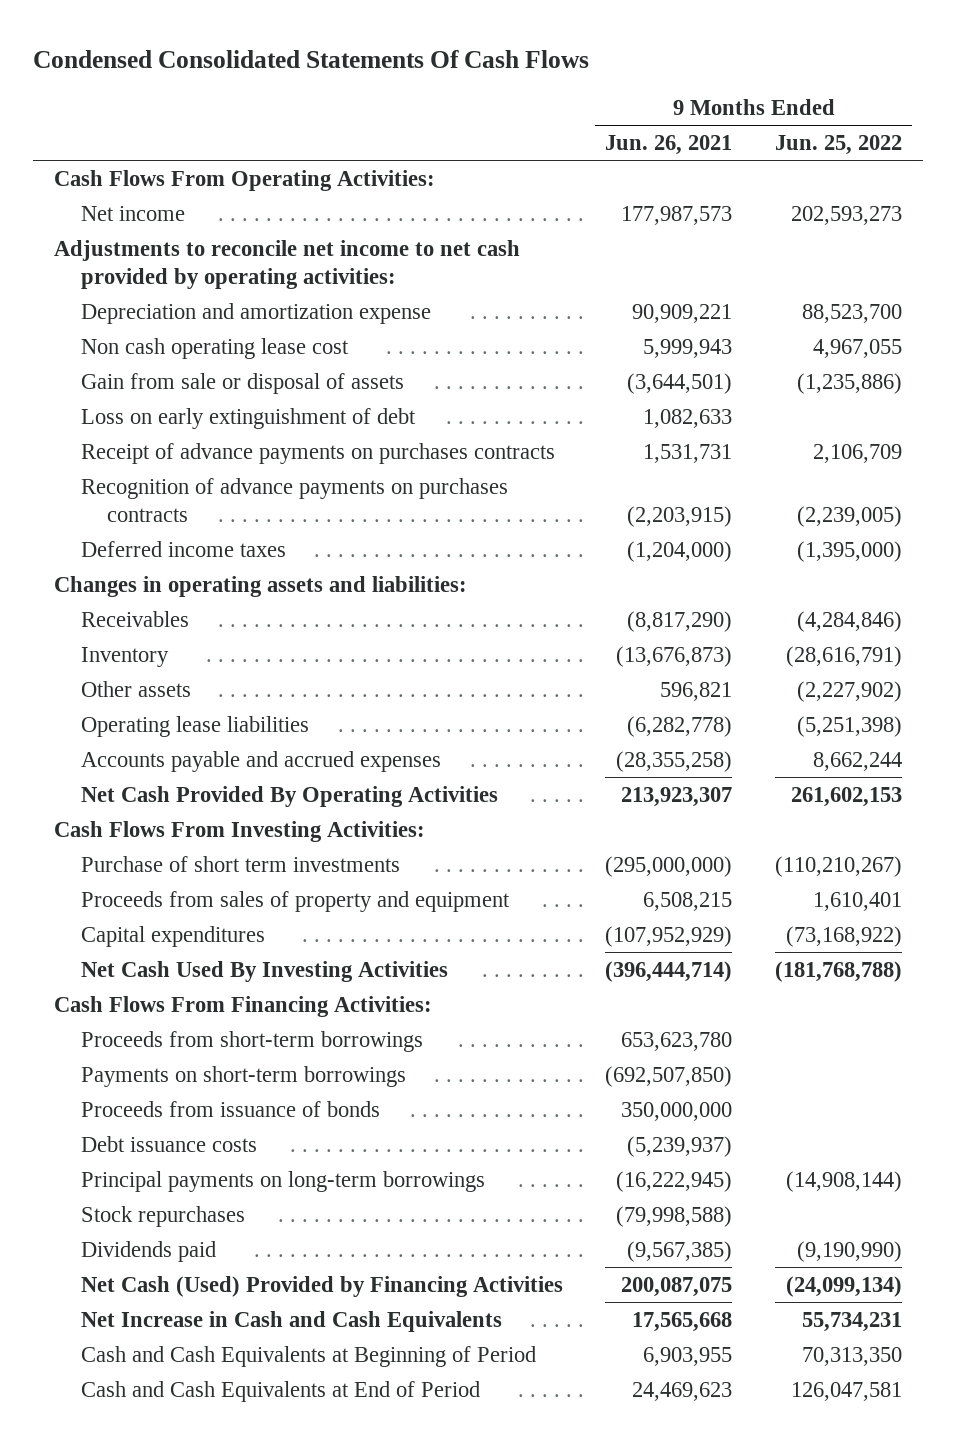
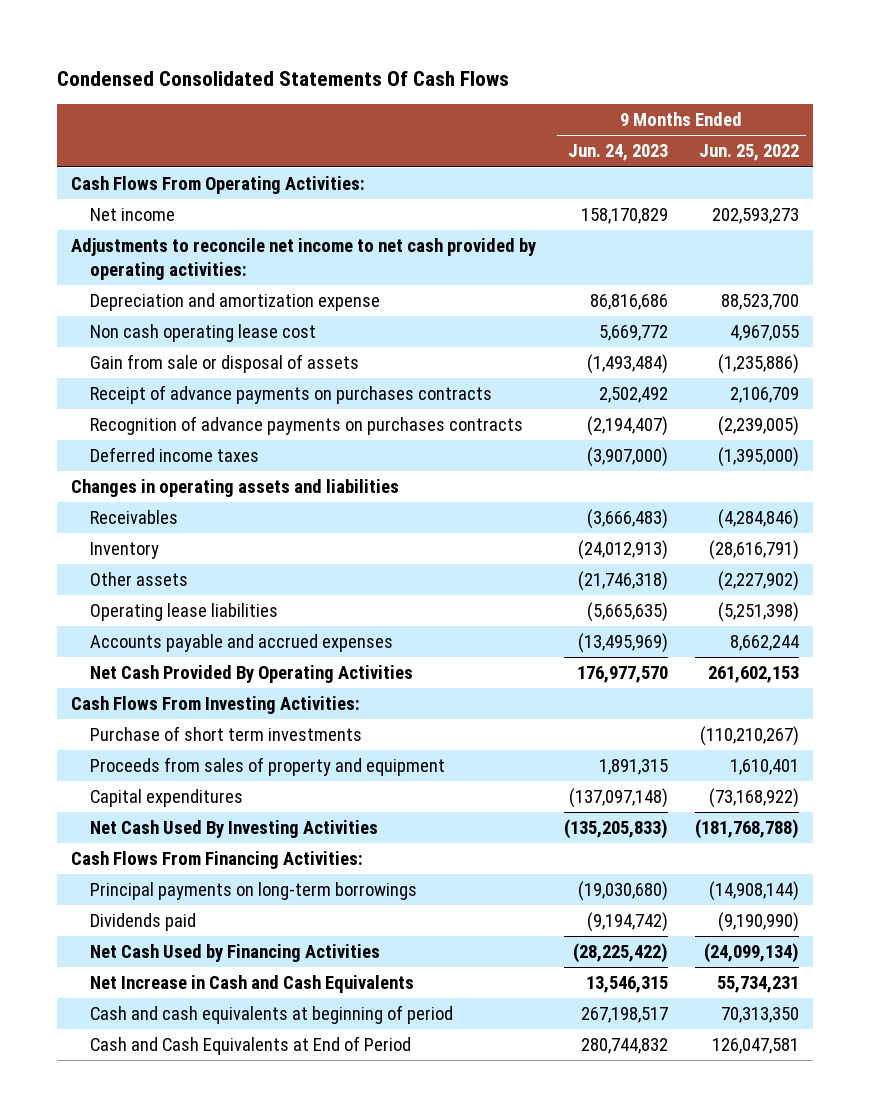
[605,134,733,155] Jun. 26, 2021 -> none
none -> [567,144,668,162] Jun. 24, 2023
[80,407,416,429] Loss on early extinguishment of debt -> none
[54,575,468,597] Changes in operating assets and liabilities: -> [70,479,399,498] Changes in operating assets and liabilities
[80,1030,423,1052] Proceeds from short-term borrowings -> none
[80,1065,406,1087] Payments on short-term borrowings -> none
[80,1100,380,1117] Proceeds from issuance of bonds -> none
[80,1135,257,1152] Debt issuance costs -> none
[80,1205,245,1227] Stock repurchases -> none
[80,1275,563,1297] Net Cash (Used) Provided by Financing Activities -> [89,944,380,963] Net Cash Used by Financing Activities
[80,1345,536,1367] Cash and Cash Equivalents at Beginning of Period -> [89,1005,453,1025] Cash and cash equivalents at beginning of period

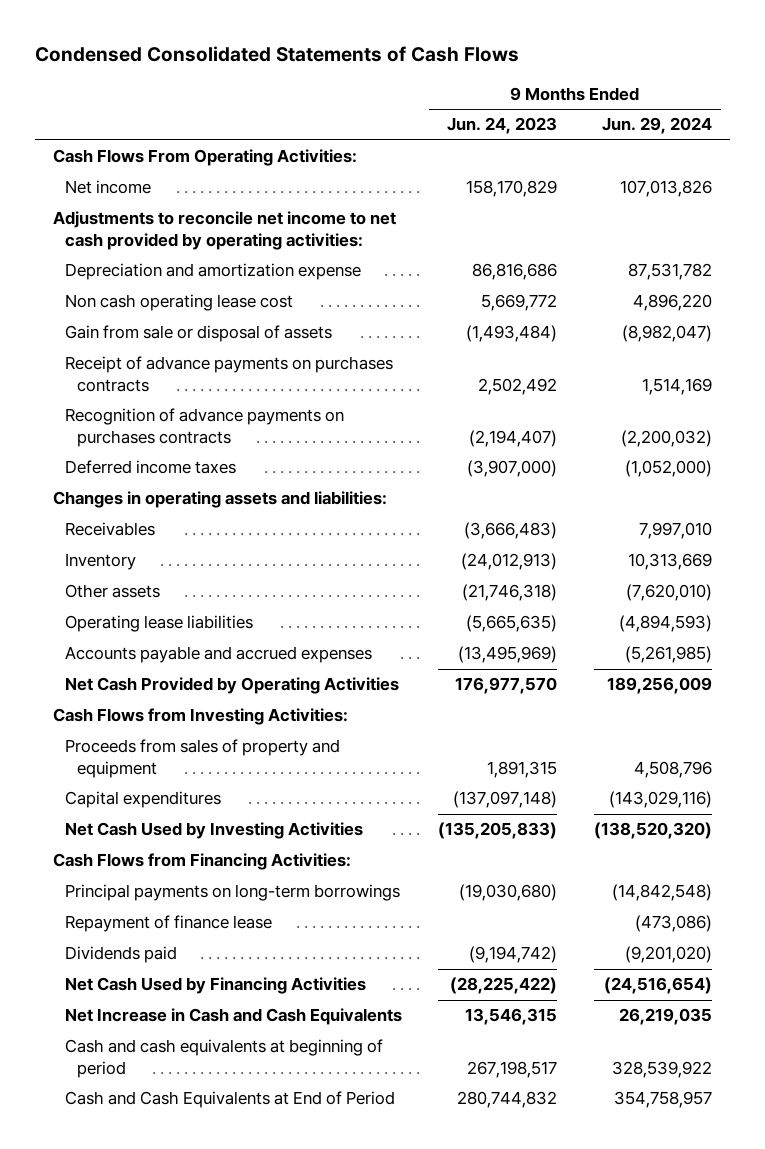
[57,70,510,86] Condensed Consolidated Statements Of Cash Flows -> [35,46,520,63] Condensed Consolidated Statements of Cash Flows
[699,144,800,162] Jun. 25, 2022 -> none
none -> [601,117,712,135] Jun. 29, 2024
[70,479,399,498] Changes in operating assets and liabilities -> [53,491,388,509] Changes in operating assets and liabilities:
[89,726,362,742] Purchase of short term investments -> none
[89,665,413,684] Net Cash Provided By Operating Activities -> [65,677,400,695] Net Cash Provided by Operating Activities
[70,696,360,715] Cash Flows From Investing Activities: -> [53,708,349,726] Cash Flows from Investing Activities:
[89,820,378,839] Net Cash Used By Investing Activities -> [65,822,364,840] Net Cash Used by Investing Activities
[70,851,363,870] Cash Flows From Financing Activities: -> [53,853,352,871] Cash Flows from Financing Activities:
none -> [65,915,273,933] Repayment of finance lease

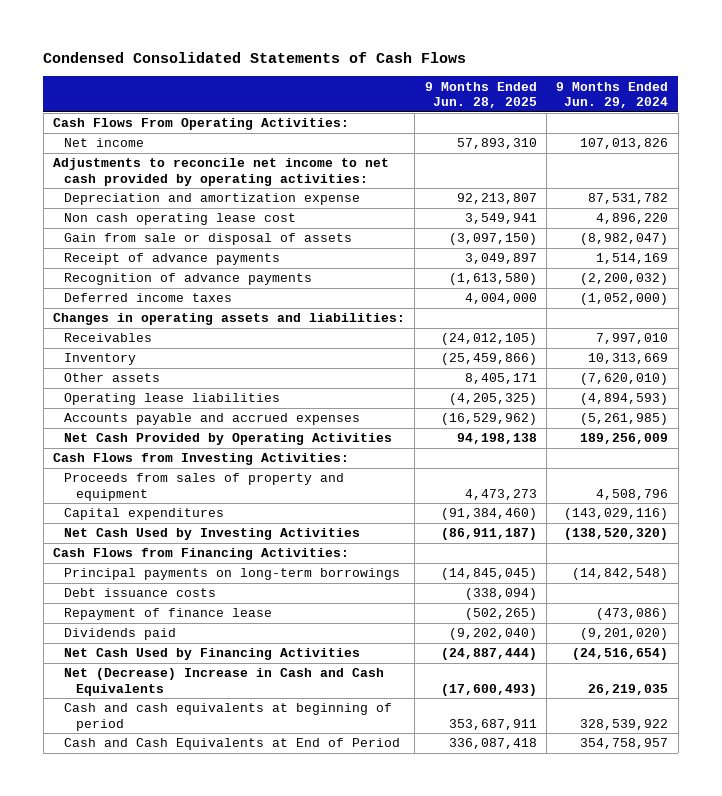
[447,117,558,135] Jun. 24, 2023 -> none
none -> [424,81,537,109] 9 Months Ended Jun. 28, 2025
[65,356,394,392] Receipt of advance payments on purchases contracts -> [64,253,281,266] Receipt of advance payments
[65,408,345,447] Recognition of advance payments on purchases contracts -> [64,273,313,286] Recognition of advance payments
none -> [64,588,217,598] Debt issuance costs
[65,1008,403,1026] Net Increase in Cash and Cash Equivalents -> [64,668,385,696] Net (Decrease) Increase in Cash and Cash Equivalents

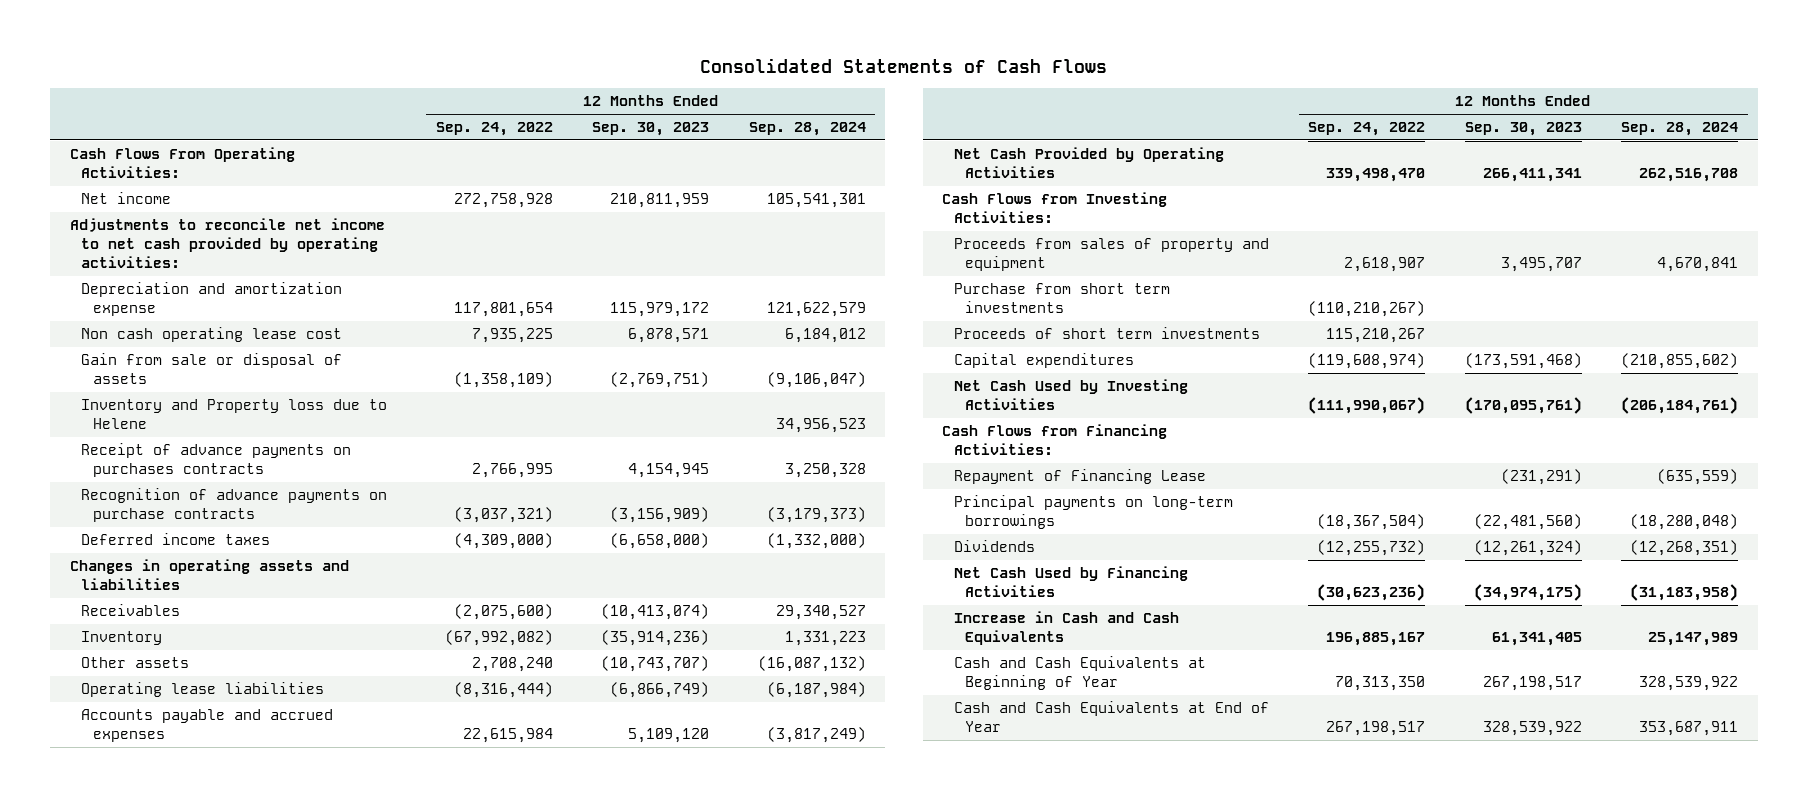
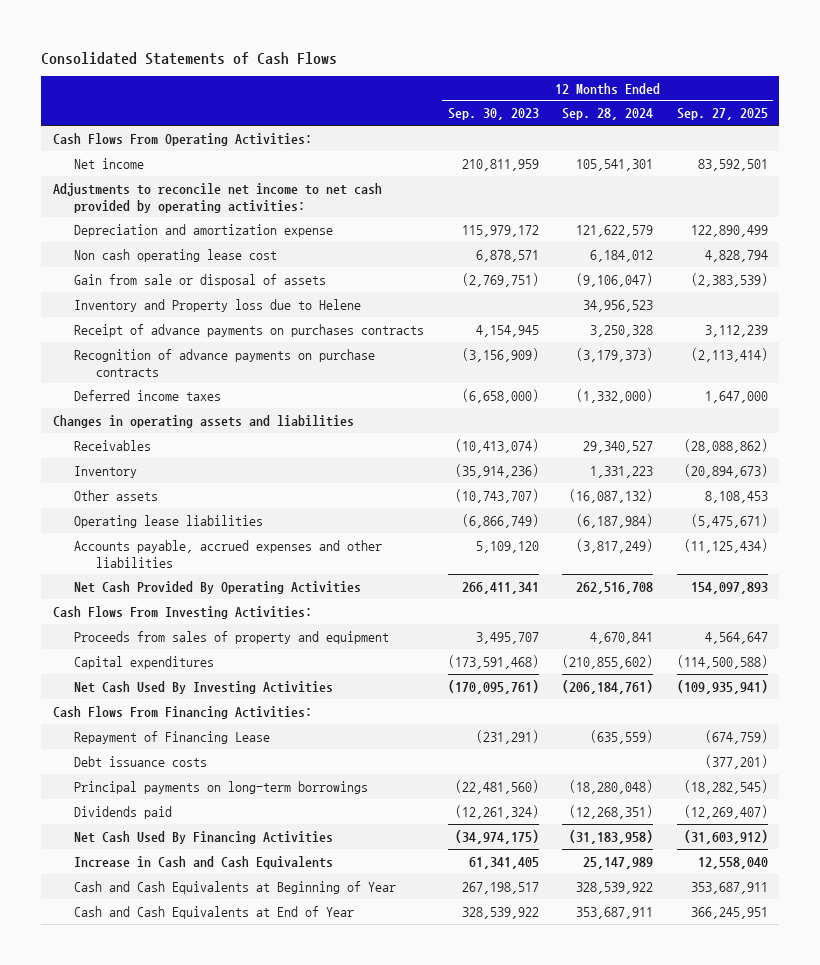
[435,122,553,137] Sep. 24, 2022 -> none
none -> [676,108,768,121] Sep. 27, 2025
[81,709,334,743] Accounts payable and accrued expenses -> [74,539,383,568] Accounts payable, accrued expenses and other liabilities
[953,147,1224,179] Net Cash Provided by Operating Activities -> [74,580,362,594] Net Cash Provided By Operating Activities
[942,192,1168,224] Cash Flows from Investing Activities: -> [52,605,312,619] Cash Flows From Investing Activities:
[953,283,1170,314] Purchase from short term investments -> none
[953,327,1260,340] Proceeds of short term investments -> none
[953,379,1188,411] Net Cash Used by Investing Activities -> [74,680,334,694] Net Cash Used By Investing Activities
[942,424,1168,456] Cash Flows from Financing Activities: -> [52,705,312,719] Cash Flows From Financing Activities:
none -> [74,755,208,767] Debt issuance costs
[953,540,1035,553] Dividends -> [74,805,173,819] Dividends paid
[953,566,1188,598] Net Cash Used by Financing Activities -> [74,830,334,844] Net Cash Used By Financing Activities

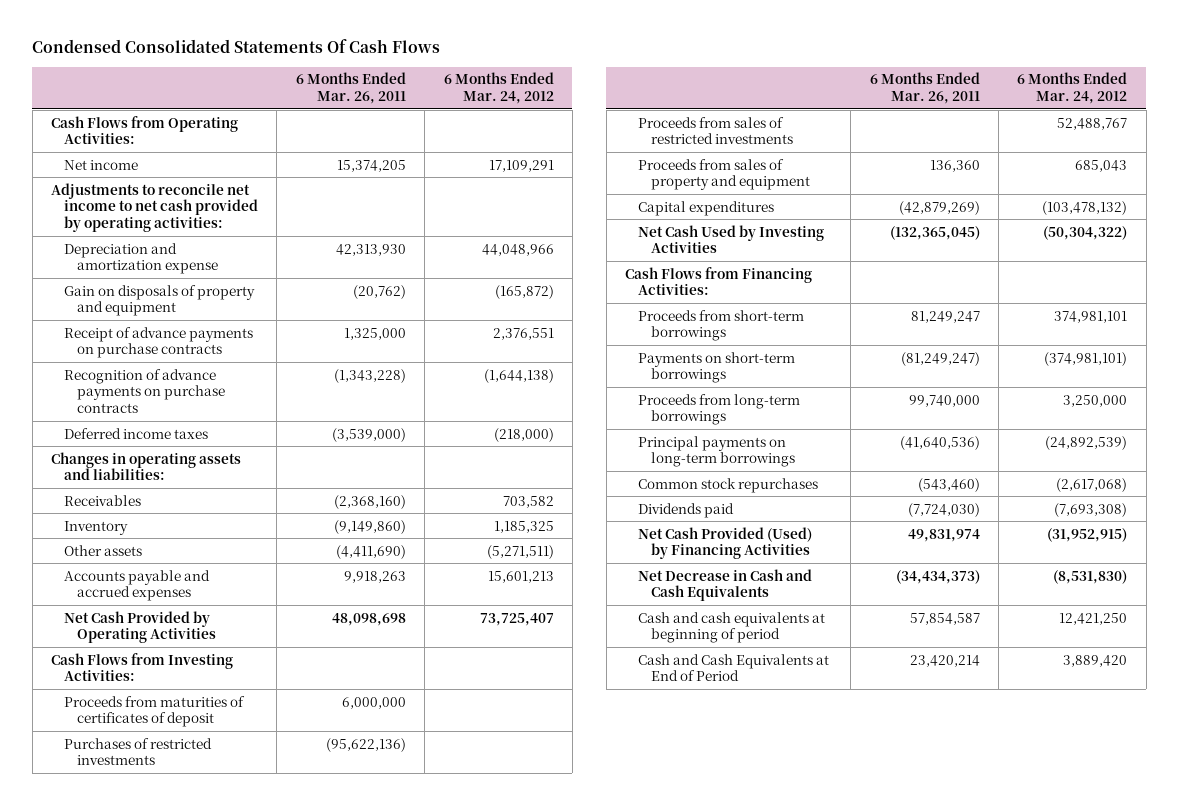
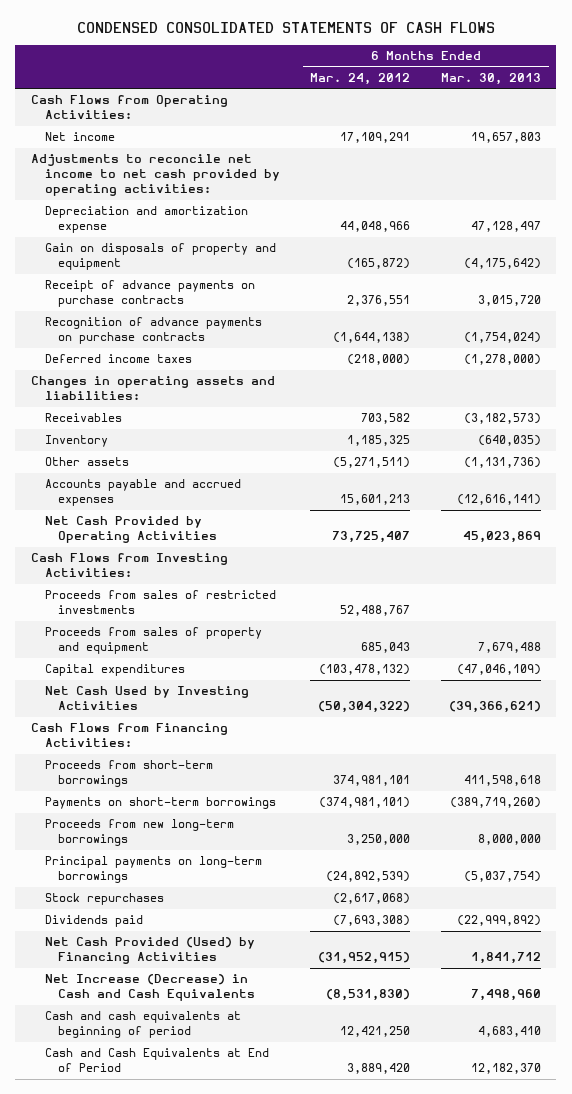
[32,39,441,54] Condensed Consolidated Statements Of Cash Flows -> [76,22,495,34] CONDENSED CONSOLIDATED STATEMENTS OF CASH FLOWS
[295,72,406,105] 6 Months Ended Mar. 26, 2011 -> none
none -> [440,72,541,85] Mar. 30, 2013
[64,695,246,728] Proceeds from maturities of certificates of deposit -> none
[64,737,213,766] Purchases of restricted investments -> none
[638,393,801,426] Proceeds from long-term borrowings -> [44,819,234,847] Proceeds from new long-term borrowings
[638,477,819,493] Common stock repurchases -> [44,893,164,906] Stock repurchases
[638,568,813,602] Net Decrease in Cash and Cash Equivalents -> [44,974,256,1002] Net Increase (Decrease) in Cash and Cash Equivalents

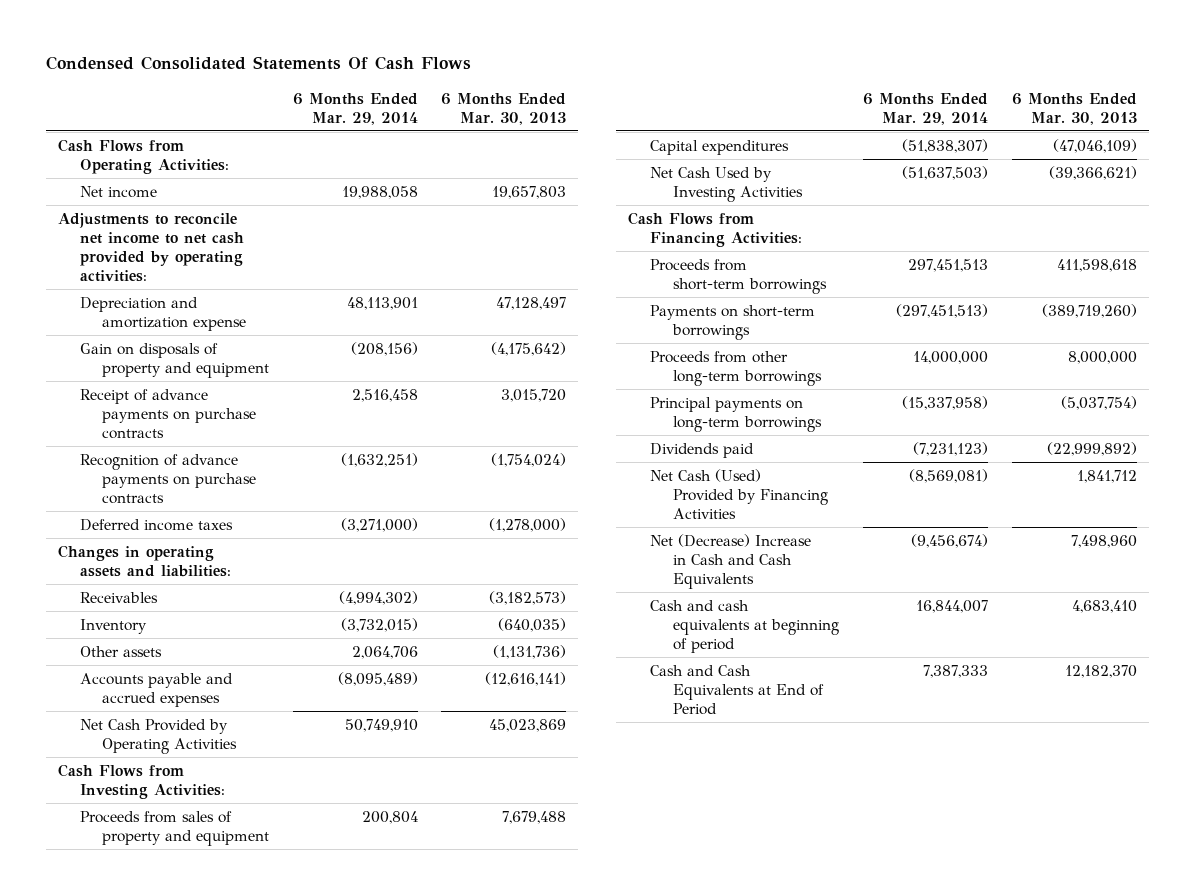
[76,22,495,34] CONDENSED CONSOLIDATED STATEMENTS OF CASH FLOWS -> [45,56,471,71] Condensed Consolidated Statements Of Cash Flows
[310,72,411,85] Mar. 24, 2012 -> none
none -> [292,92,418,125] 6 Months Ended Mar. 29, 2014
[44,590,276,615] Proceeds from sales of restricted investments -> none
[44,819,234,847] Proceeds from new long-term borrowings -> [650,350,822,386] Proceeds from other long-term borrowings
[44,893,164,906] Stock repurchases -> none
[44,937,255,965] Net Cash Provided (Used) by Financing Activities -> [650,468,828,519] Net Cash (Used) Provided by Financing Activities
[44,974,256,1002] Net Increase (Decrease) in Cash and Cash Equivalents -> [650,533,812,589] Net (Decrease) Increase in Cash and Cash Equivalents

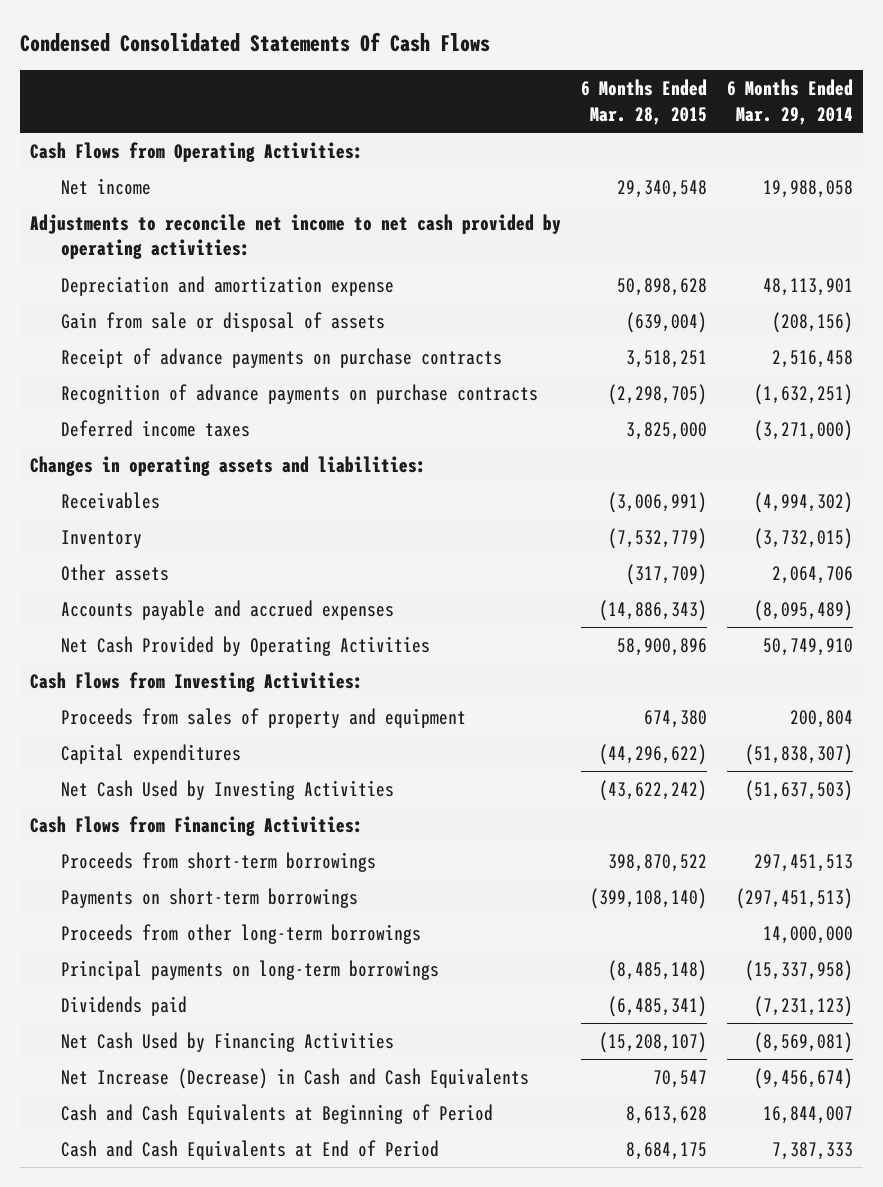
[441,92,567,125] 6 Months Ended Mar. 30, 2013 -> none
none -> [581,79,708,125] 6 Months Ended Mar. 28, 2015
[79,342,269,378] Gain on disposals of property and equipment -> [61,311,386,332] Gain from sale or disposal of assets
[650,468,828,519] Net Cash (Used) Provided by Financing Activities -> [61,1031,395,1052] Net Cash Used by Financing Activities
[650,533,812,589] Net (Decrease) Increase in Cash and Cash Equivalents -> [61,1067,530,1089] Net Increase (Decrease) in Cash and Cash Equivalents
[650,599,839,653] Cash and cash equivalents at beginning of period -> [61,1103,494,1124] Cash and Cash Equivalents at Beginning of Period

